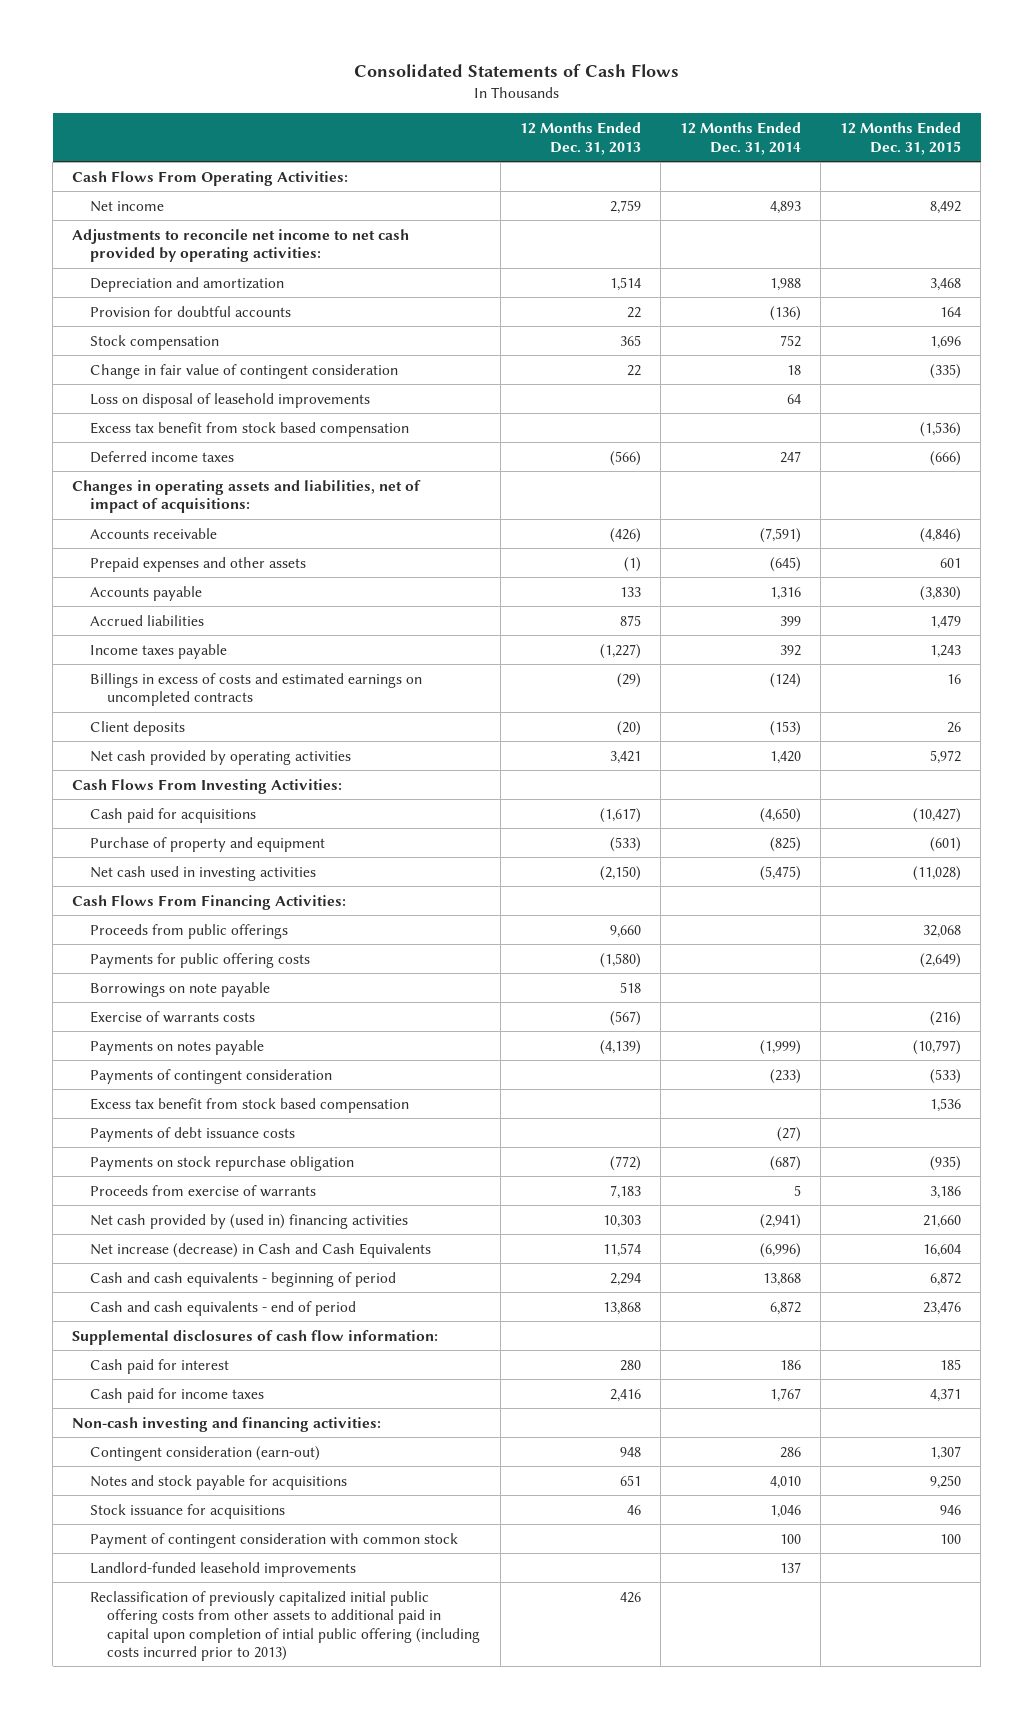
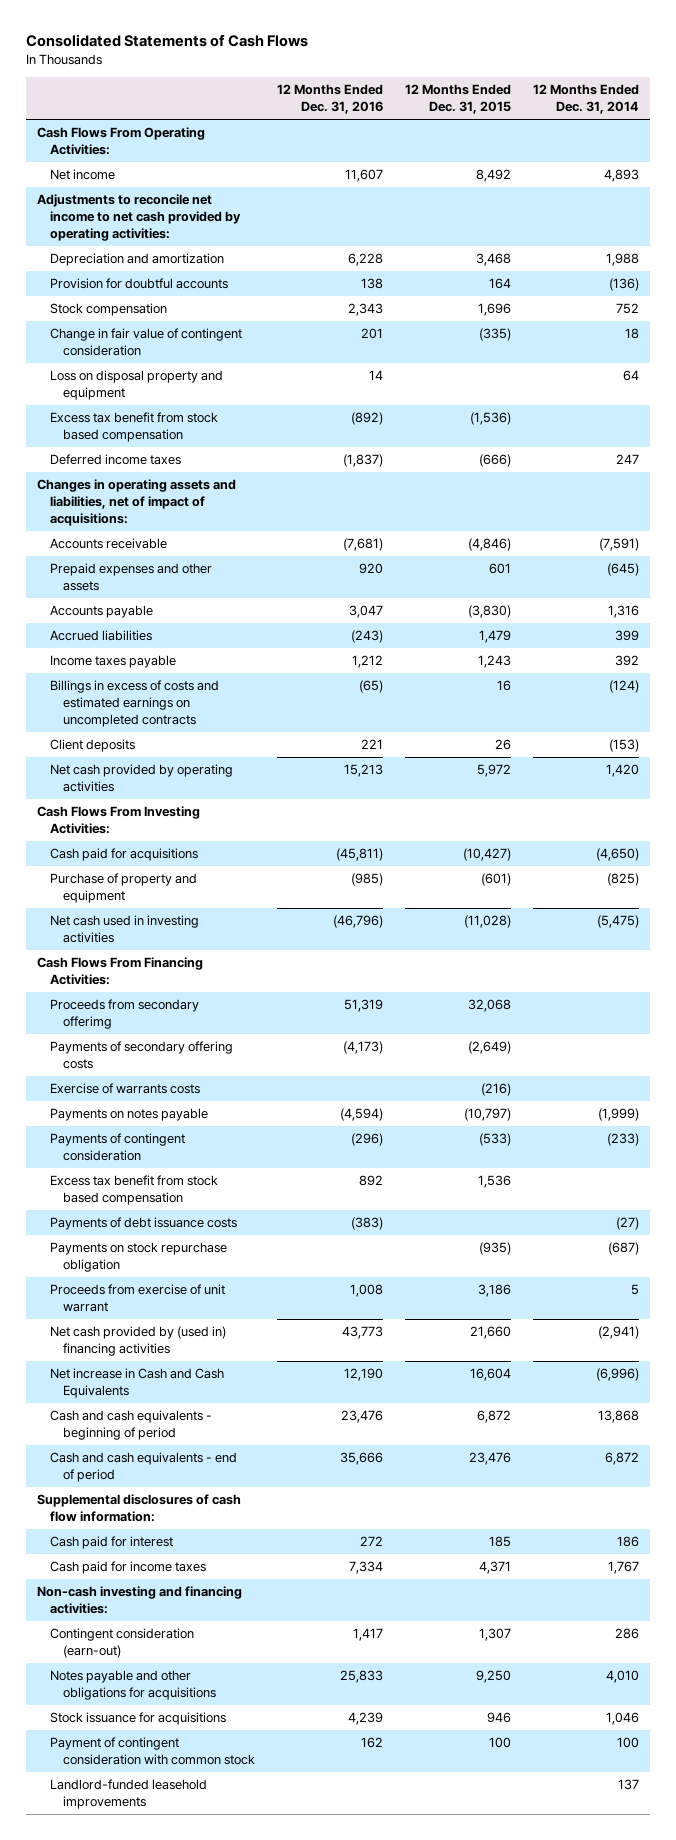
[519,122,641,155] 12 Months Ended Dec. 31, 2013 -> none
none -> [277,84,384,115] 12 Months Ended Dec. 31, 2016
[89,392,370,408] Loss on disposal of leasehold improvements -> [50,369,224,401] Loss on disposal property and equipment
[89,981,270,997] Borrowings on note payable -> none
[89,923,288,939] Proceeds from public offerings -> [50,998,200,1030] Proceeds from secondary offerimg
[89,952,310,968] Payments for public offering costs -> [50,1040,234,1070] Payments of secondary offering costs
[89,1184,316,1197] Proceeds from exercise of warrants -> [50,1283,226,1313] Proceeds from exercise of unit warrant
[89,1242,431,1258] Net increase (decrease) in Cash and Cash Equivalents -> [50,1367,225,1399] Net increase in Cash and Cash Equivalents
[89,1474,347,1490] Notes and stock payable for acquisitions -> [50,1669,217,1701] Notes payable and other obligations for acquisitions
[89,1590,481,1661] Reclassification of previously capitalized initial public offering costs from other assets to additional paid in capital upon completion of intial public offering (including costs incurred prior to 2013) -> none

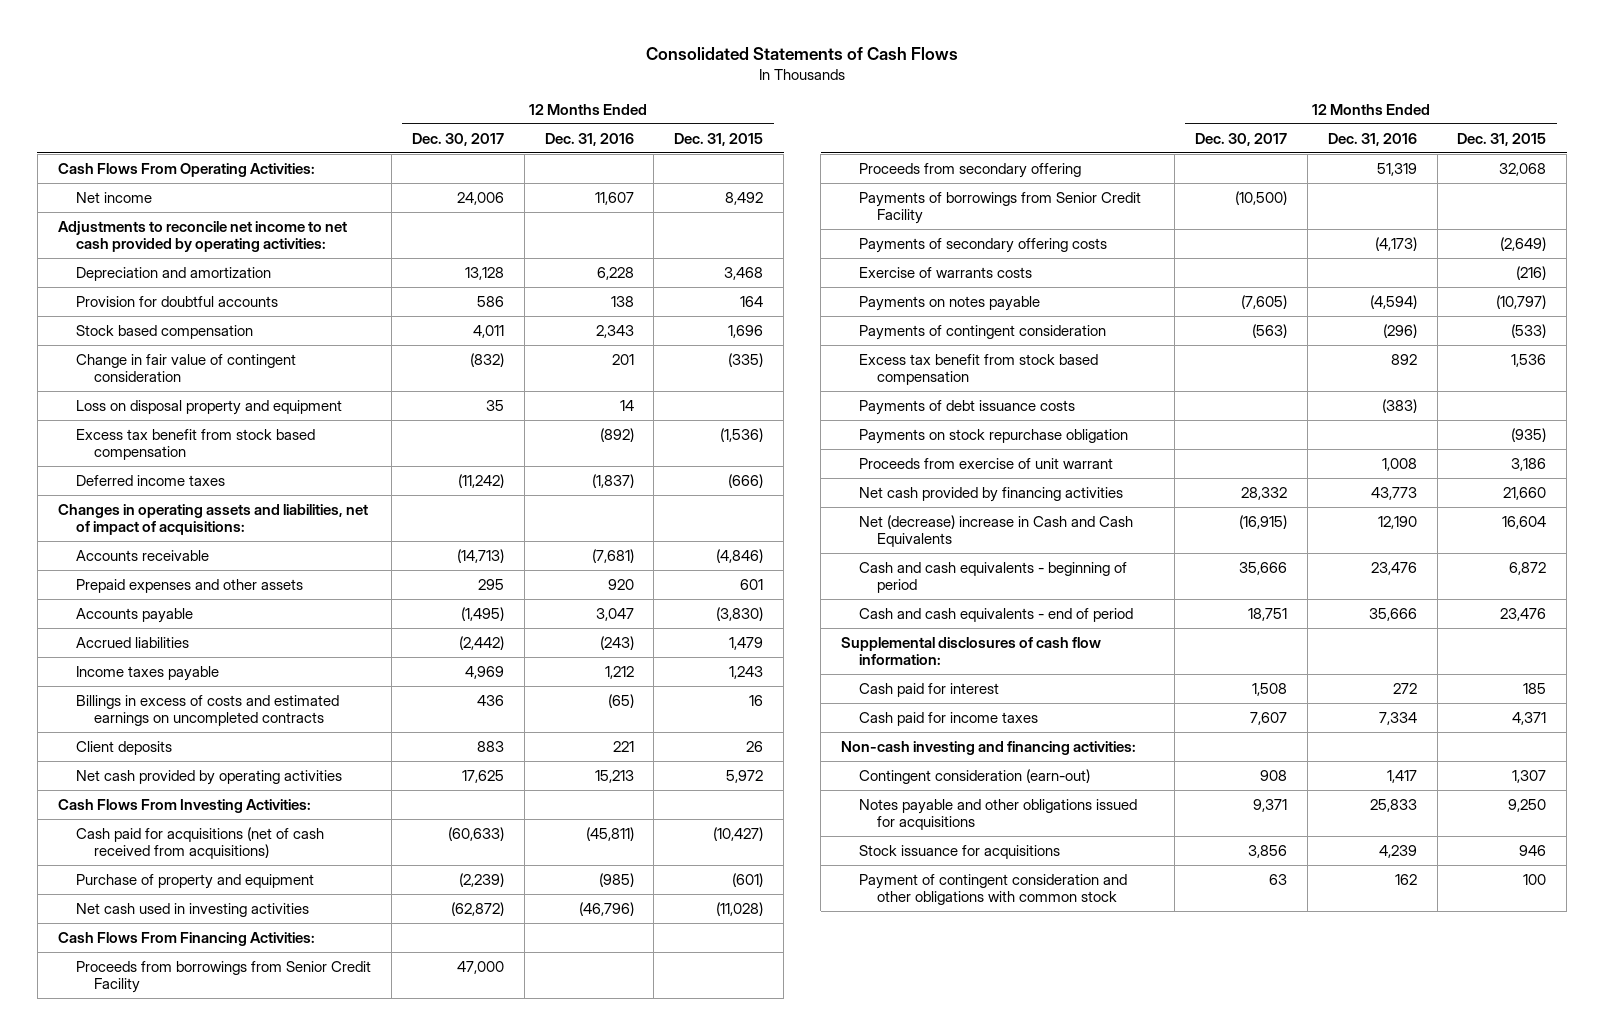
[532,84,639,115] 12 Months Ended Dec. 31, 2014 -> none
none -> [411,132,504,146] Dec. 30, 2017
[50,302,168,316] Stock compensation -> [75,324,253,339] Stock based compensation
[50,847,199,861] Cash paid for acquisitions -> [75,826,324,859] Cash paid for acquisitions (net of cash received from acquisitions)
none -> [75,960,371,993] Proceeds from borrowings from Senior Credit Facility
[50,998,200,1030] Proceeds from secondary offerimg -> [859,162,1082,178] Proceeds from secondary offering
none -> [859,191,1142,224] Payments of borrowings from Senior Credit Facility
[50,1325,227,1357] Net cash provided by (used in) financing activities -> [859,486,1124,502] Net cash provided by financing activities
[50,1367,225,1399] Net increase in Cash and Cash Equivalents -> [859,514,1134,547] Net (decrease) increase in Cash and Cash Equivalents
[50,1669,217,1701] Notes payable and other obligations for acquisitions -> [859,798,1138,830] Notes payable and other obligations issued for acquisitions
[50,1778,208,1810] Landlord-funded leasehold improvements -> none
[50,1736,256,1766] Payment of contingent consideration with common stock -> [859,873,1128,905] Payment of contingent consideration and other obligations with common stock

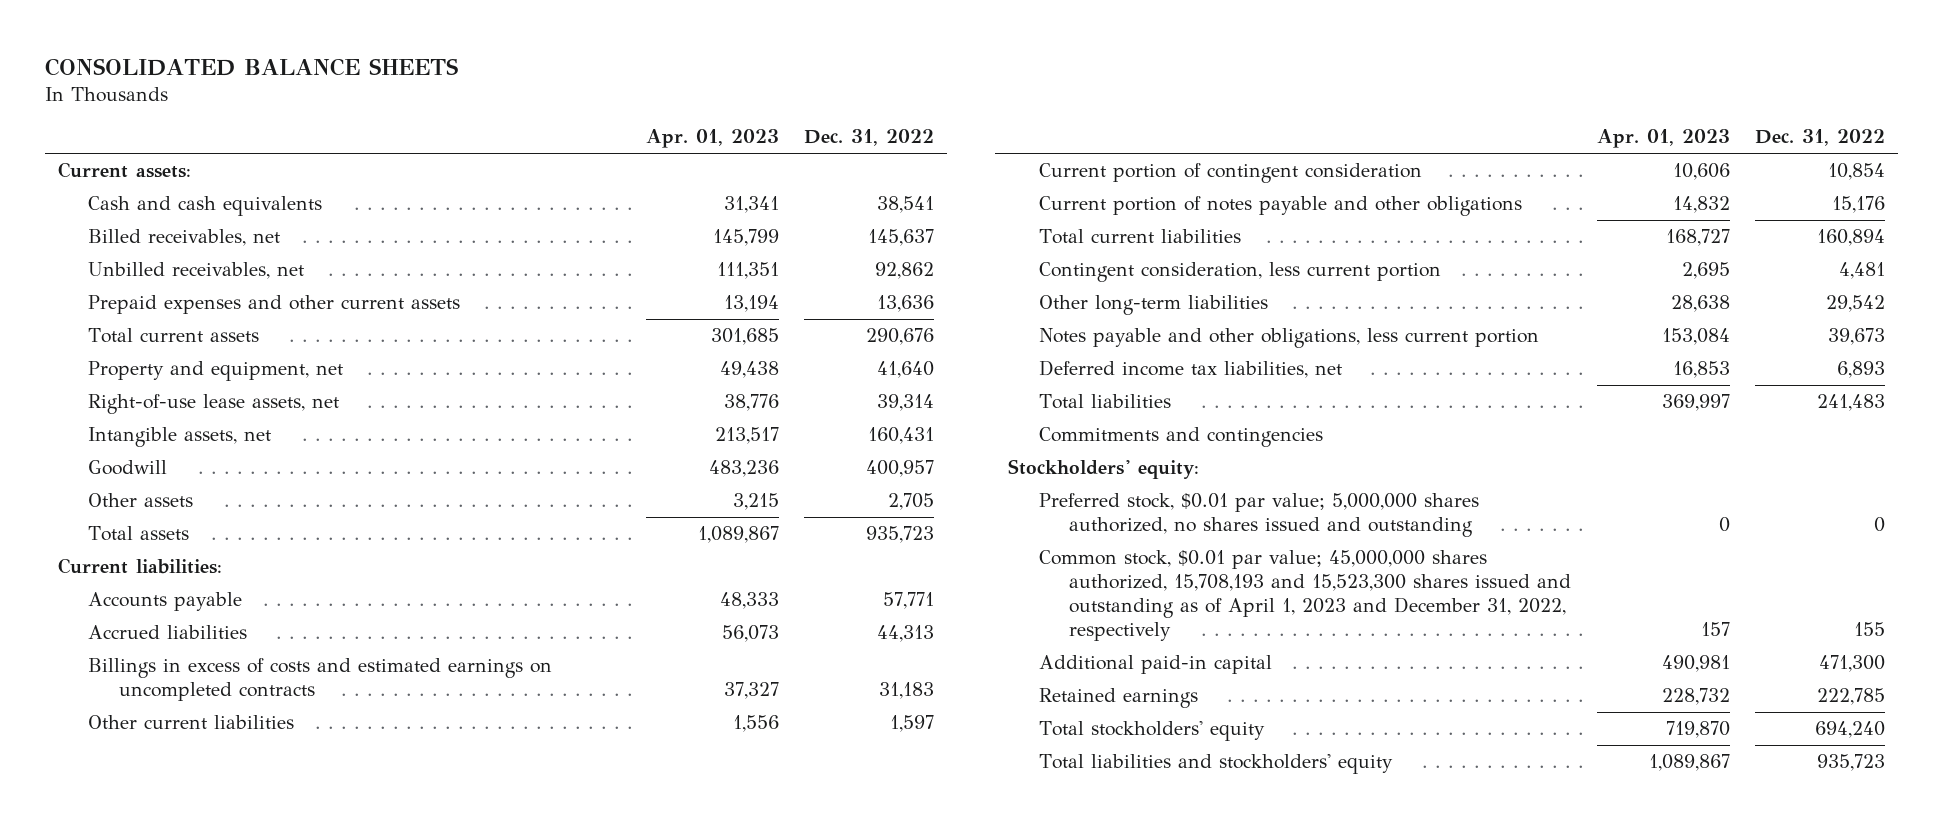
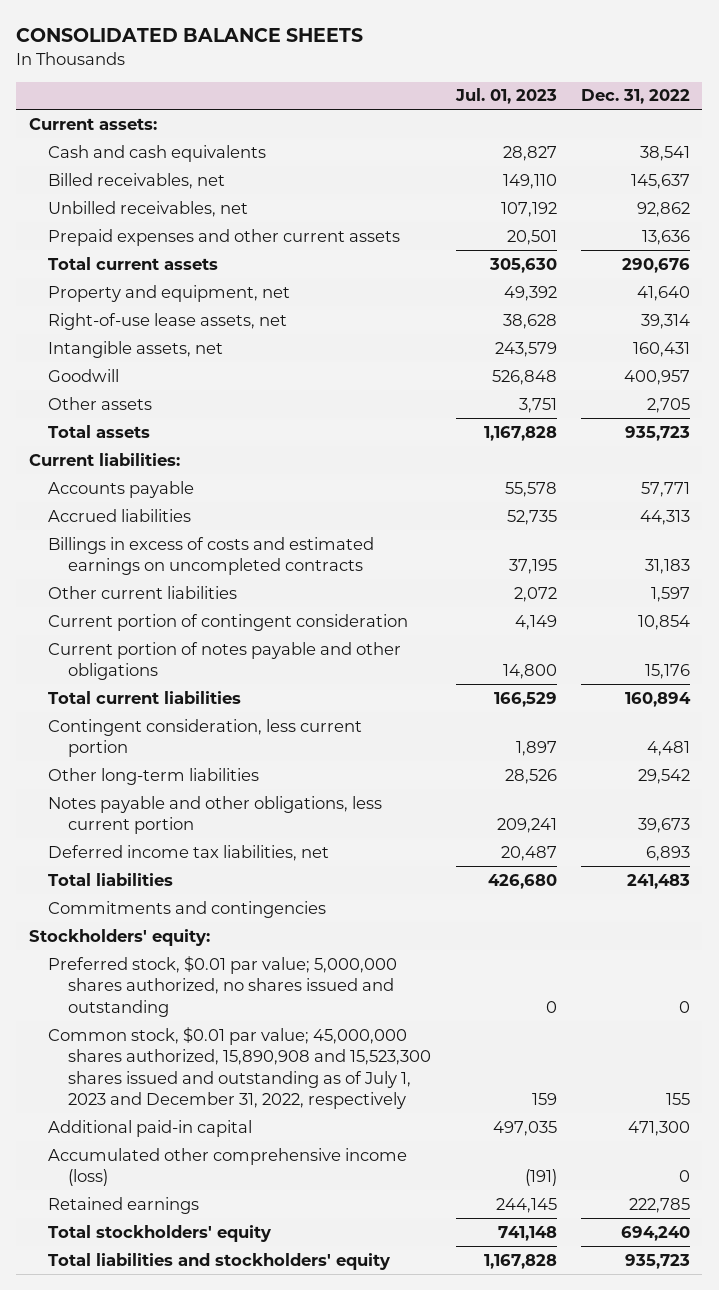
[645,129,779,149] Apr. 01, 2023 -> none
none -> [454,88,557,105] Jul. 01, 2023
[1038,550,1572,641] Common stock, $0.01 par value; 45,000,000 shares authorized, 15,708,193 and 15,523,300 shares issued and outstanding as of April 1, 2023 and December 31, 2022, respectively -> [48,1026,432,1110] Common stock, $0.01 par value; 45,000,000 shares authorized, 15,890,908 and 15,523,300 shares issued and outstanding as of July 1, 2023 and December 31, 2022, respectively
none -> [48,1147,408,1187] Accumulated other comprehensive income (loss)

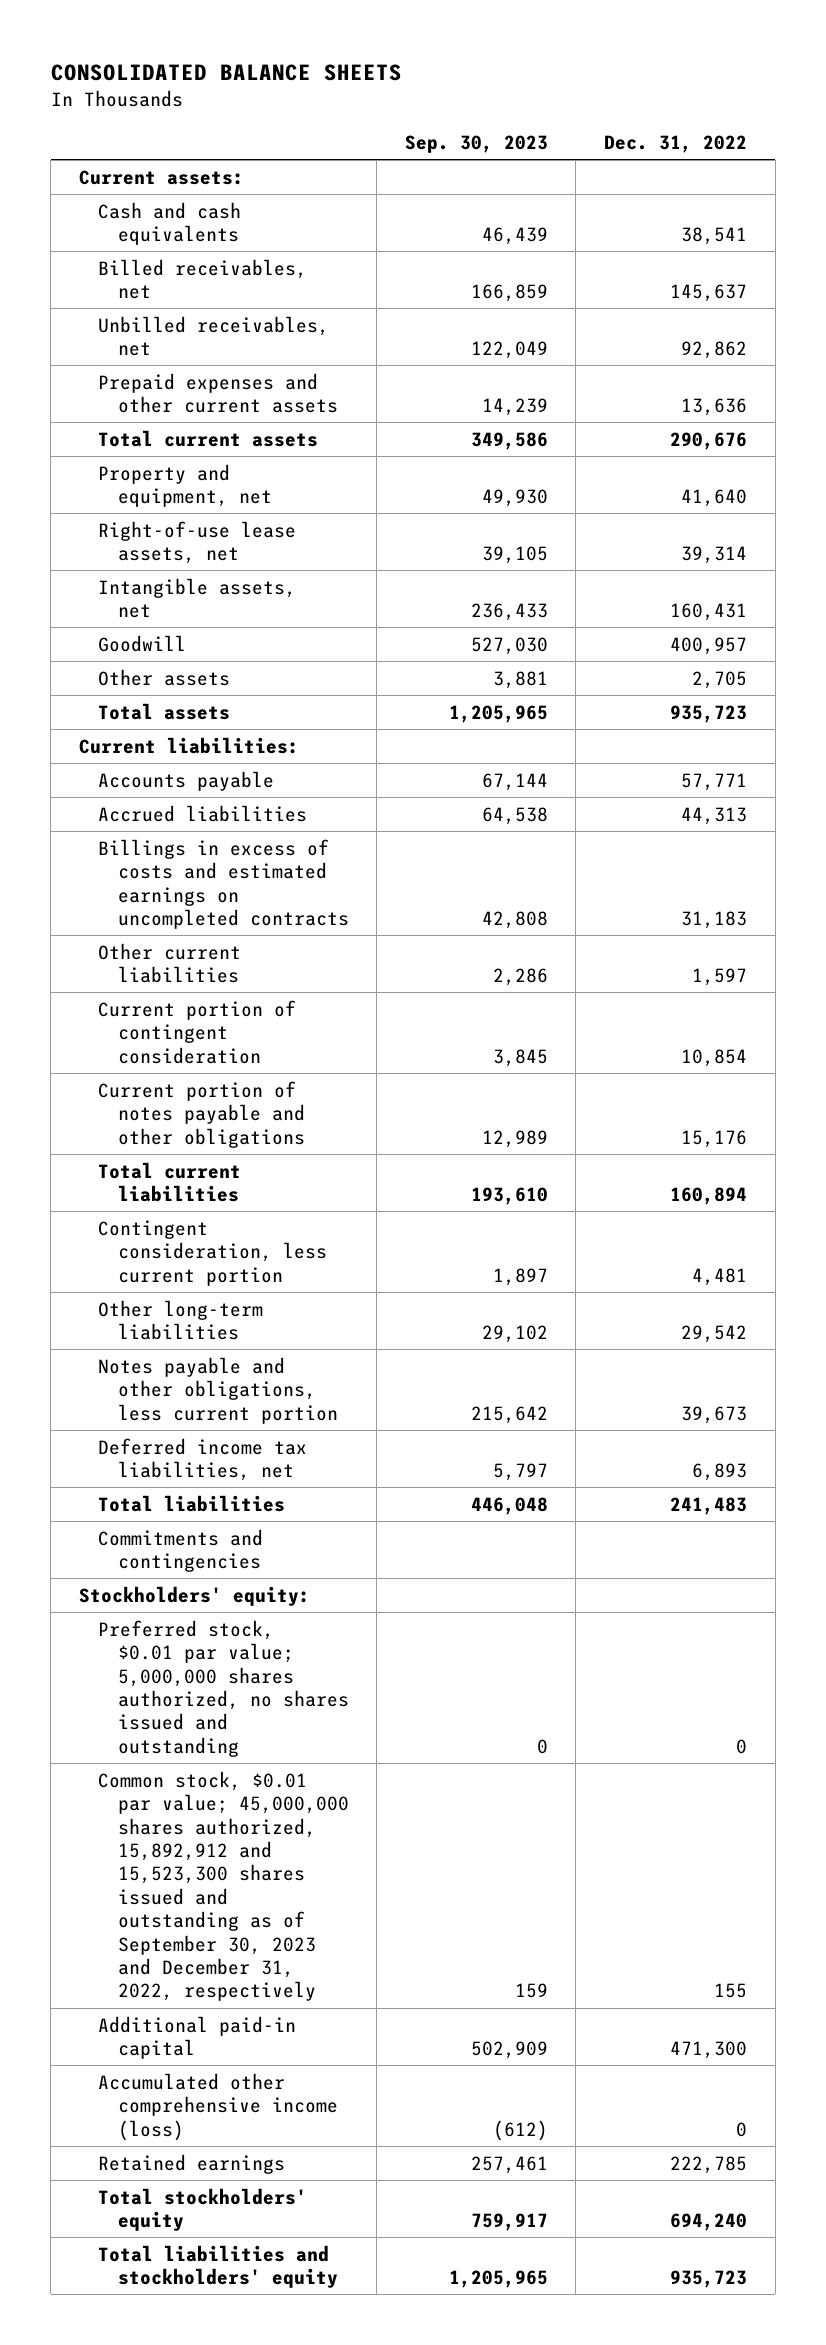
[454,88,557,105] Jul. 01, 2023 -> none
none -> [404,135,548,154] Sep. 30, 2023
[48,1026,432,1110] Common stock, $0.01 par value; 45,000,000 shares authorized, 15,890,908 and 15,523,300 shares issued and outstanding as of July 1, 2023 and December 31, 2022, respectively -> [98,1770,349,2002] Common stock, $0.01 par value; 45,000,000 shares authorized, 15,892,912 and 15,523,300 shares issued and outstanding as of September 30, 2023 and December 31, 2022, respectively

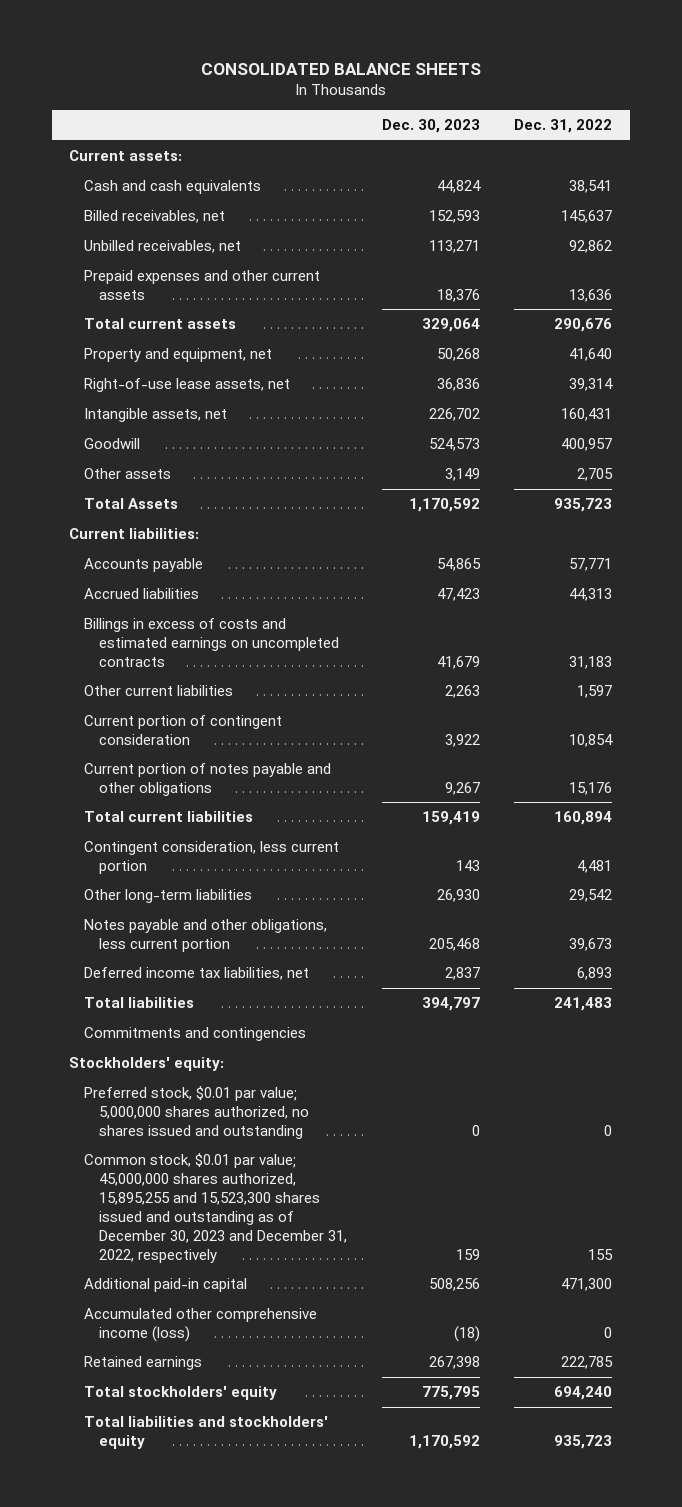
[404,135,548,154] Sep. 30, 2023 -> none
none -> [381,119,480,134] Dec. 30, 2023
[98,702,231,720] Total assets -> [83,498,178,510] Total Assets
[98,1770,349,2002] Common stock, $0.01 par value; 45,000,000 shares authorized, 15,892,912 and 15,523,300 shares issued and outstanding as of September 30, 2023 and December 31, 2022, respectively -> [83,1153,347,1263] Common stock, $0.01 par value; 45,000,000 shares authorized, 15,895,255 and 15,523,300 shares issued and outstanding as of December 30, 2023 and December 31, 2022, respectively

